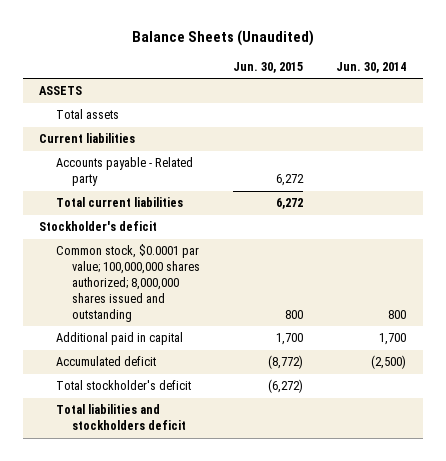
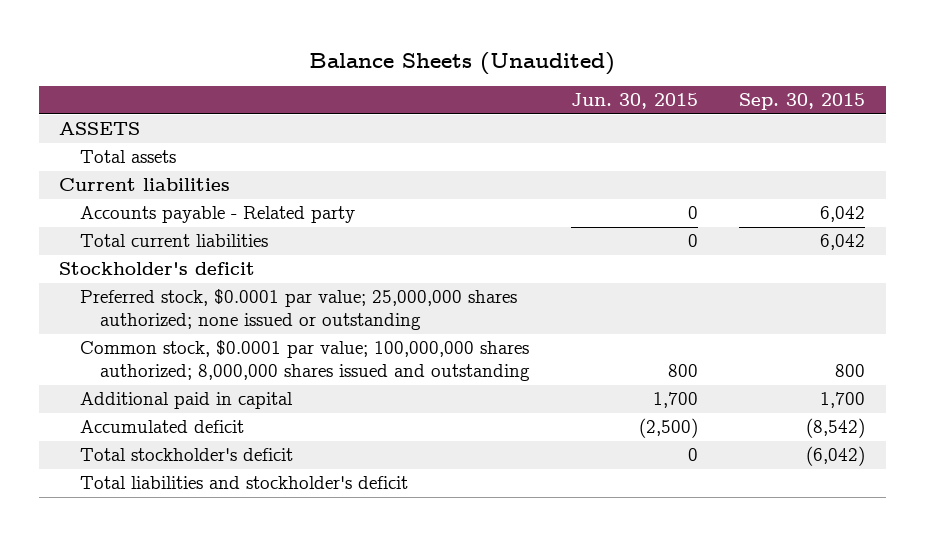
[336,61,407,73] Jun. 30, 2014 -> none
none -> [739,93,866,111] Sep. 30, 2015
[276,174,305,187] 6,272 -> [688,206,699,220] 0
[276,198,304,210] 6,272 -> [688,234,699,248] 0
none -> [79,289,517,331] Preferred stock, $0.0001 par value; 25,000,000 shares authorized; none issued or outstanding
[268,355,304,370] (8,772) -> [639,418,699,439] (2,500)
[268,379,304,394] (6,272) -> [688,448,699,462] 0
[55,404,186,431] Total liabilities and stockholders deficit -> [79,476,408,490] Total liabilities and stockholder's deficit

